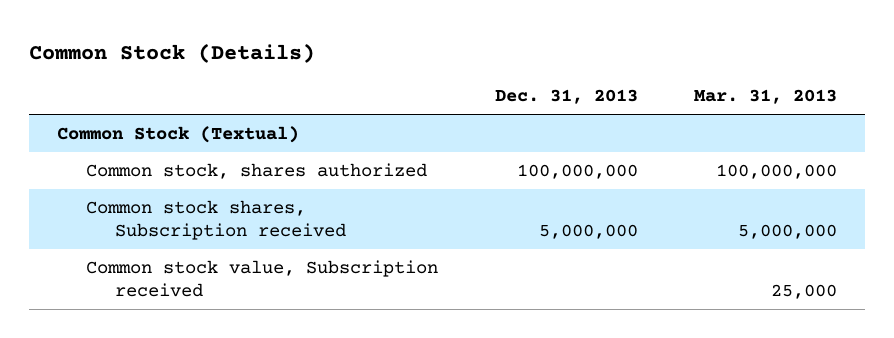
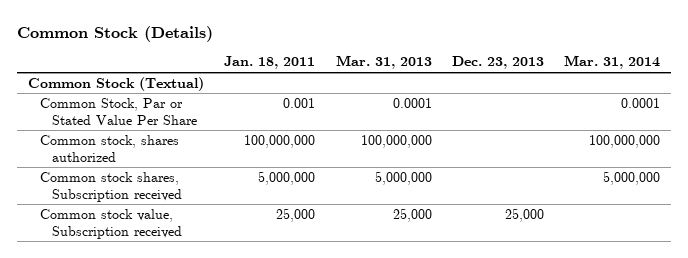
[494,89,638,105] Dec. 31, 2013 -> none
none -> [224,56,316,70] Jan. 18, 2011
none -> [451,56,544,70] Dec. 23, 2013
none -> [564,55,661,70] Mar. 31, 2014
none -> [39,97,197,125] Common Stock, Par or Stated Value Per Share

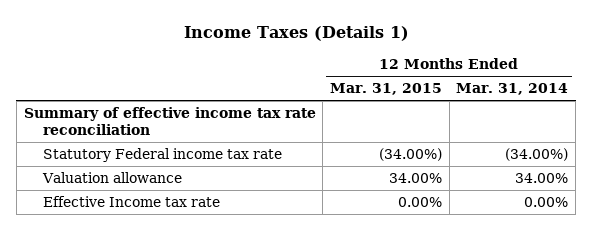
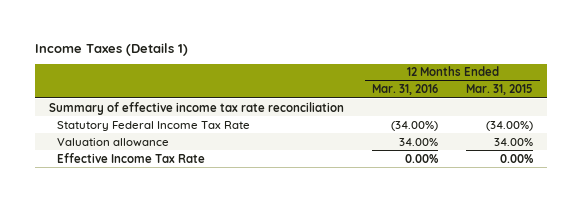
[456,83,569,96] Mar. 31, 2014 -> none
none -> [372,84,439,96] Mar. 31, 2016
[43,148,283,163] Statutory Federal income tax rate -> [56,120,250,131] Statutory Federal Income Tax Rate
[43,196,221,208] Effective Income tax rate -> [56,152,205,163] Effective Income Tax Rate

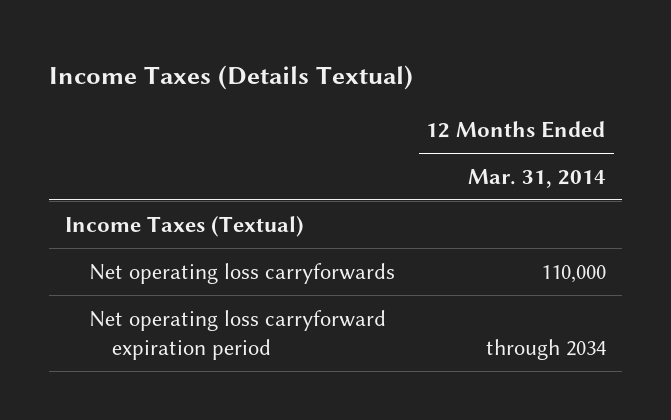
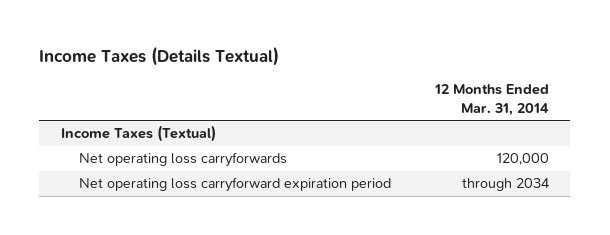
[540,264,606,283] 110,000 -> [496,153,549,166] 120,000

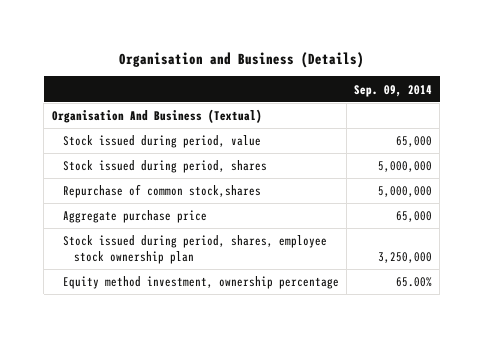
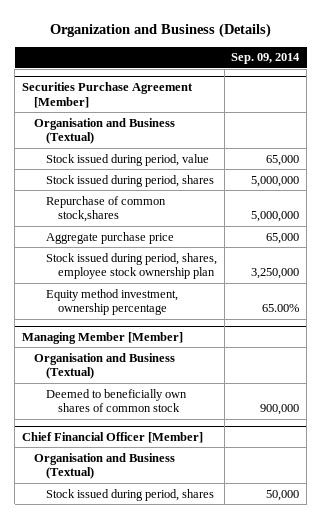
[118,51,364,68] Organisation and Business (Details) -> [49,23,271,39] Organization and Business (Details)
none -> [21,82,193,108] Securities Purchase Agreement [Member]
[51,109,262,124] Organisation And Business (Textual) -> [33,117,175,145] Organisation and Business (Textual)
none -> [21,332,183,345] Managing Member [Member]
none -> [33,352,175,380] Organisation and Business (Textual)
none -> [46,388,188,413] Deemed to beneficially own shares of common stock
none -> [21,432,203,444] Chief Financial Officer [Member]
none -> [33,452,175,480] Organisation and Business (Textual)
none -> [46,488,215,501] Stock issued during period, shares

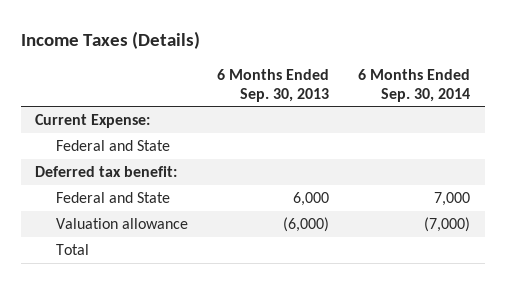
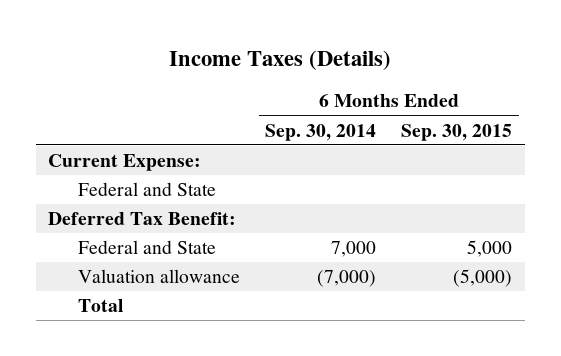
[217,68,330,102] 6 Months Ended Sep. 30, 2013 -> none
none -> [401,123,513,141] Sep. 30, 2015
[35,166,178,178] Deferred tax benefit: -> [48,212,237,226] Deferred Tax Benefit:

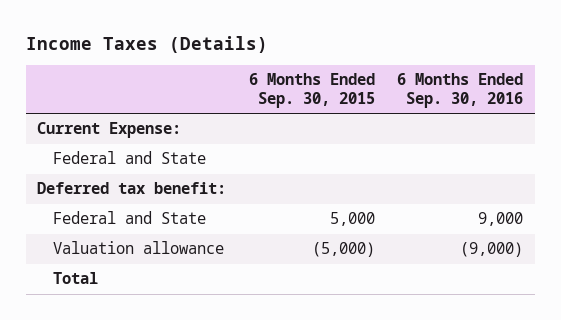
[265,123,377,141] Sep. 30, 2014 -> none
none -> [397,73,524,108] 6 Months Ended Sep. 30, 2016
[48,212,237,226] Deferred Tax Benefit: -> [37,182,227,195] Deferred tax benefit:

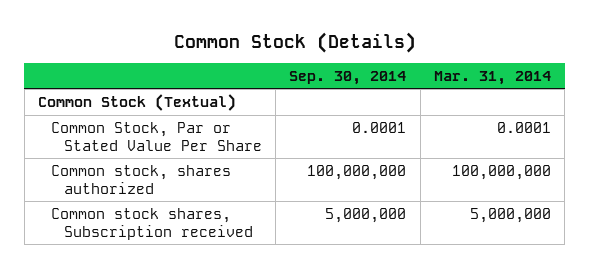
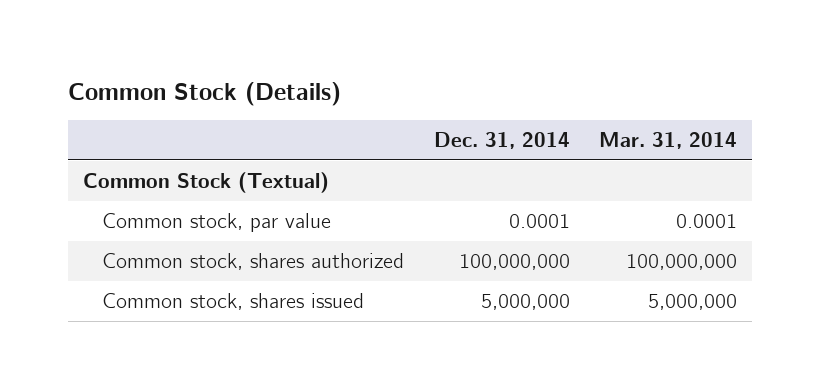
[289,70,407,85] Sep. 30, 2014 -> none
none -> [433,132,570,150] Dec. 31, 2014
[50,122,262,151] Common Stock, Par or Stated Value Per Share -> [102,212,332,232] Common stock, par value
[50,208,253,240] Common stock shares, Subscription received -> [102,292,365,310] Common stock, shares issued

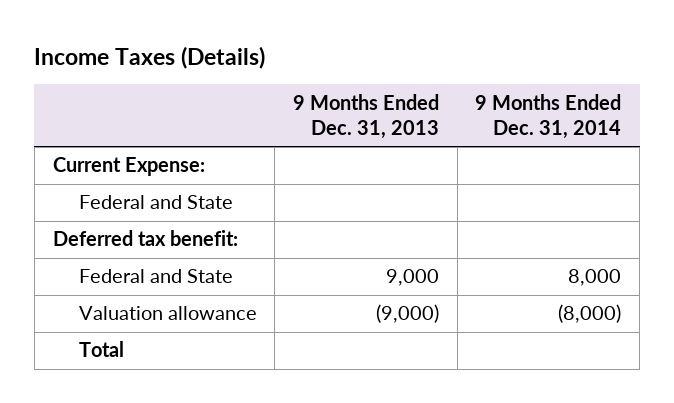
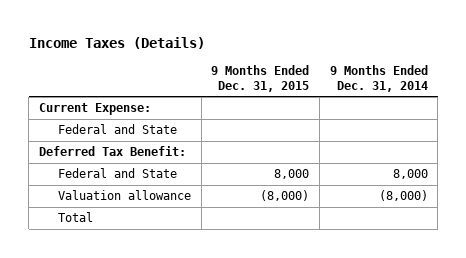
[292,93,439,139] 9 Months Ended Dec. 31, 2013 -> none
none -> [211,65,310,92] 9 Months Ended Dec. 31, 2015
[52,230,238,247] Deferred tax benefit: -> [38,146,186,157] Deferred Tax Benefit:

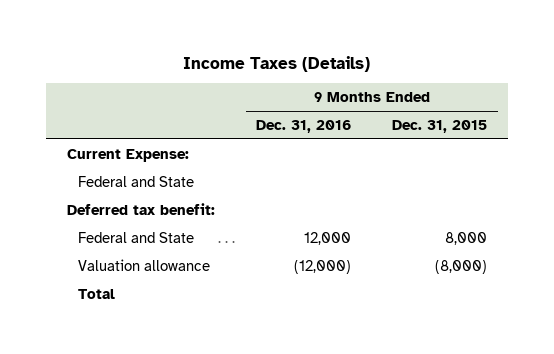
[329,65,428,92] 9 Months Ended Dec. 31, 2014 -> none
none -> [256,119,352,133] Dec. 31, 2016
[38,146,186,157] Deferred Tax Benefit: -> [66,202,215,215] Deferred tax benefit:

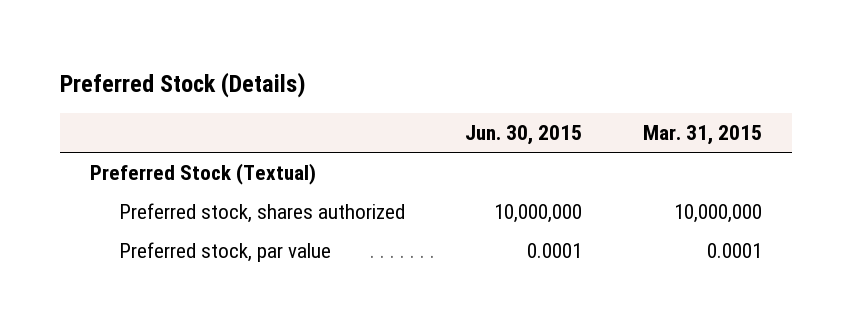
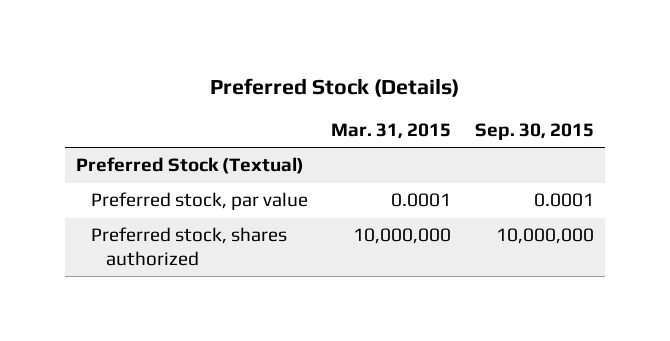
[465,124,583,145] Jun. 30, 2015 -> none
none -> [474,122,594,140] Sep. 30, 2015
[118,203,405,224] Preferred stock, shares authorized -> [90,227,287,266] Preferred stock, shares authorized

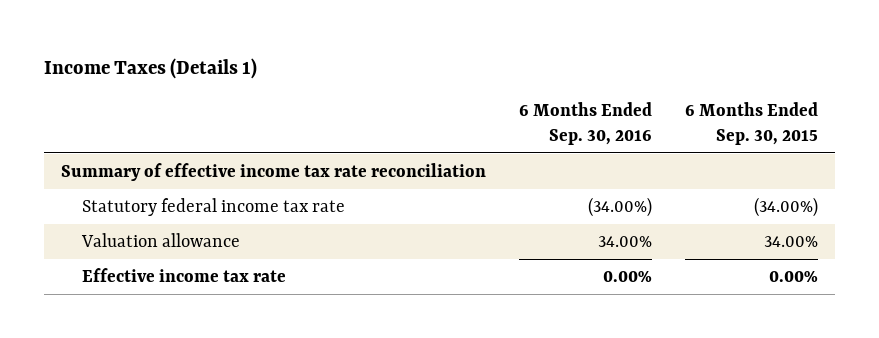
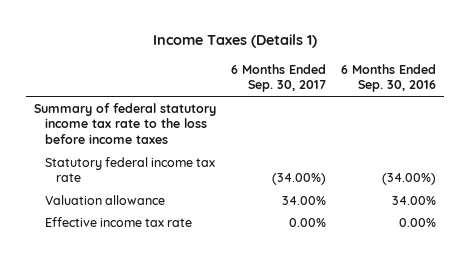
[685,102,819,145] 6 Months Ended Sep. 30, 2015 -> none
none -> [230,63,326,93] 6 Months Ended Sep. 30, 2017
[60,162,486,181] Summary of effective income tax rate reconciliation -> [33,102,216,145] Summary of federal statutory income tax rate to the loss before income taxes

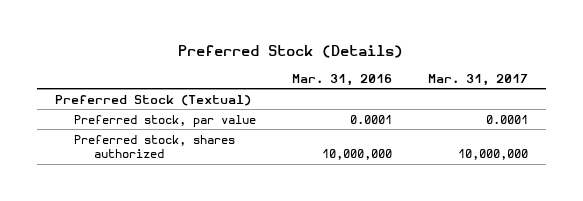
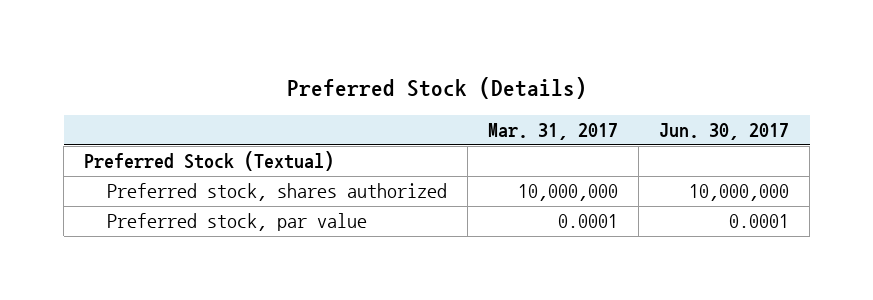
[292,73,393,86] Mar. 31, 2016 -> none
none -> [659,123,790,141] Jun. 30, 2017
[74,114,257,127] Preferred stock, par value -> [106,213,367,232] Preferred stock, par value

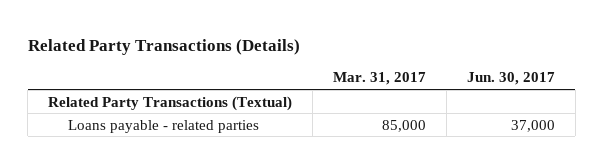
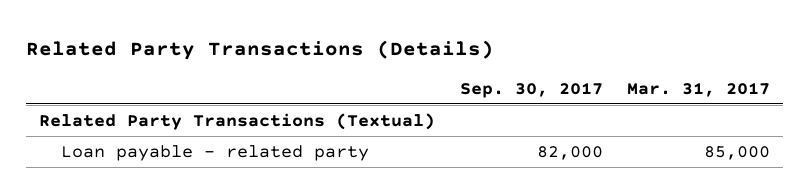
[466,72,555,86] Jun. 30, 2017 -> none
none -> [459,81,603,98] Sep. 30, 2017
[67,119,259,133] Loans payable - related parties -> [60,144,369,161] Loan payable - related party

